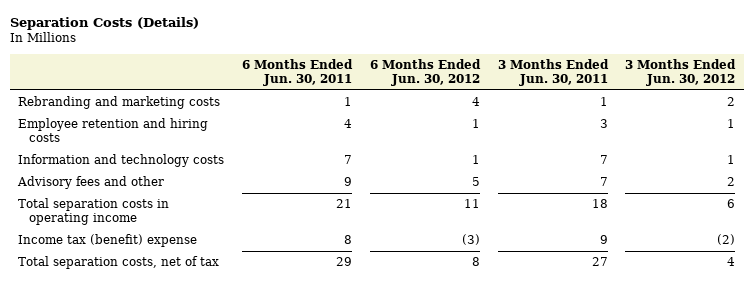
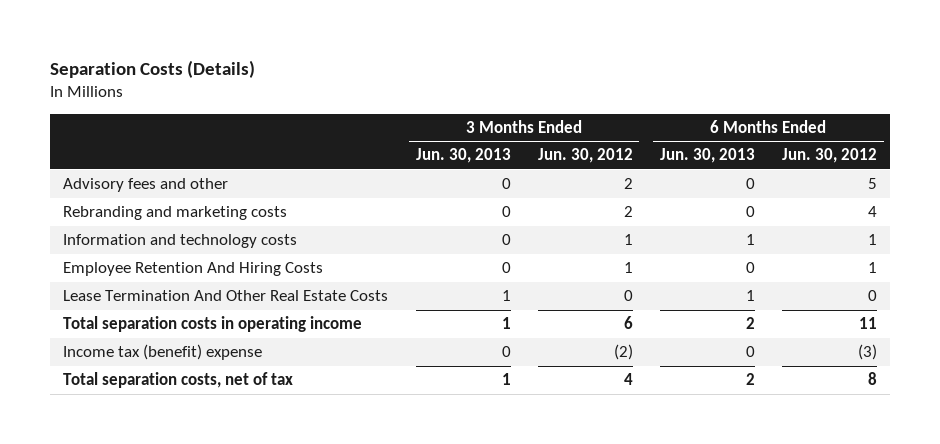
[242,58,354,86] 6 Months Ended Jun. 30, 2011 -> none
[497,58,609,86] 3 Months Ended Jun. 30, 2011 -> none
none -> [415,148,511,164] Jun. 30, 2013
none -> [659,148,755,164] Jun. 30, 2013
[17,176,165,190] Advisory fees and other -> [63,178,229,193] Advisory fees and other
[18,118,209,143] Employee retention and hiring costs -> none
none -> [63,262,324,277] Employee Retention And Hiring Costs
none -> [63,290,389,302] Lease Termination And Other Real Estate Costs

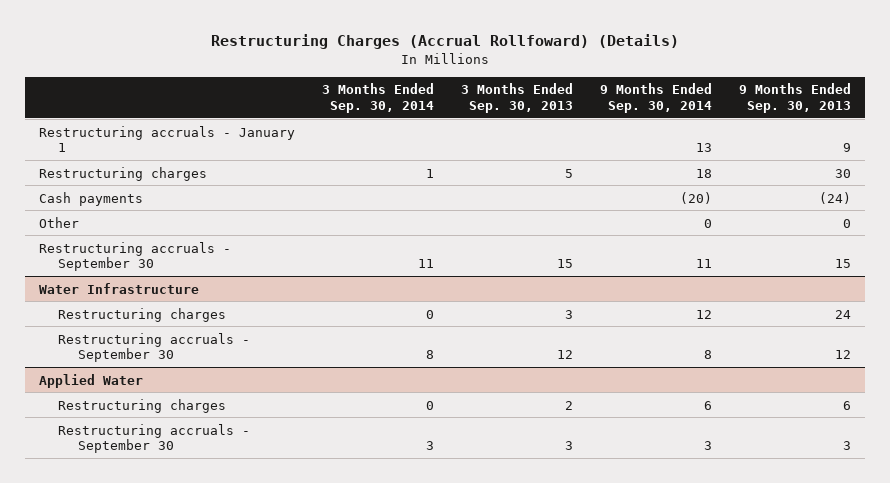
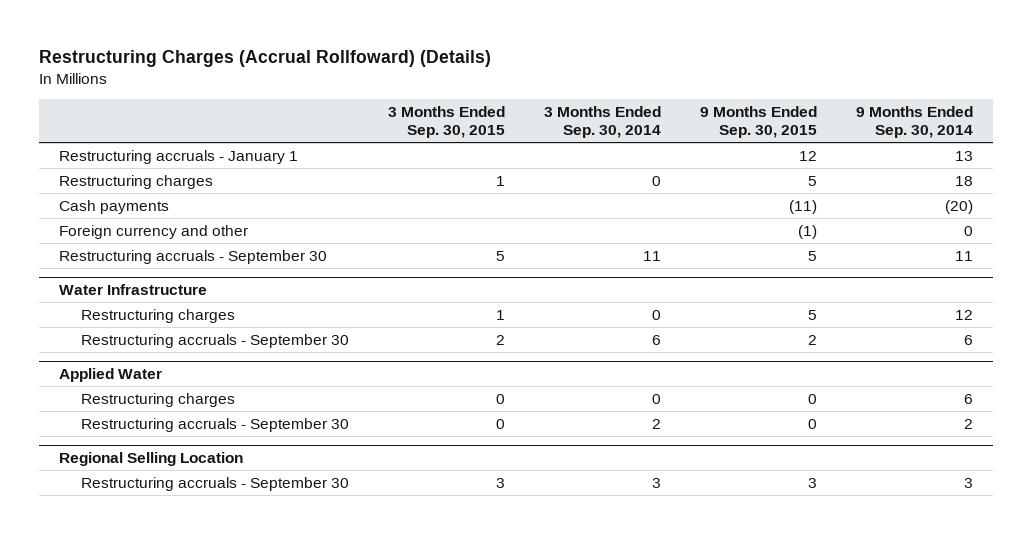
[461,83,574,113] 3 Months Ended Sep. 30, 2013 -> none
[739,83,852,113] 9 Months Ended Sep. 30, 2013 -> none
none -> [387,105,505,138] 3 Months Ended Sep. 30, 2015
none -> [700,105,818,138] 9 Months Ended Sep. 30, 2015
[426,168,435,178] 1 -> [651,175,661,186] 0
[38,216,79,228] Other -> [58,224,248,239] Foreign currency and other
[426,350,435,360] 8 -> [651,334,661,345] 6
[704,350,713,360] 8 -> [964,334,974,345] 6
none -> [80,417,349,432] Restructuring accruals - September 30
none -> [58,451,243,466] Regional Selling Location

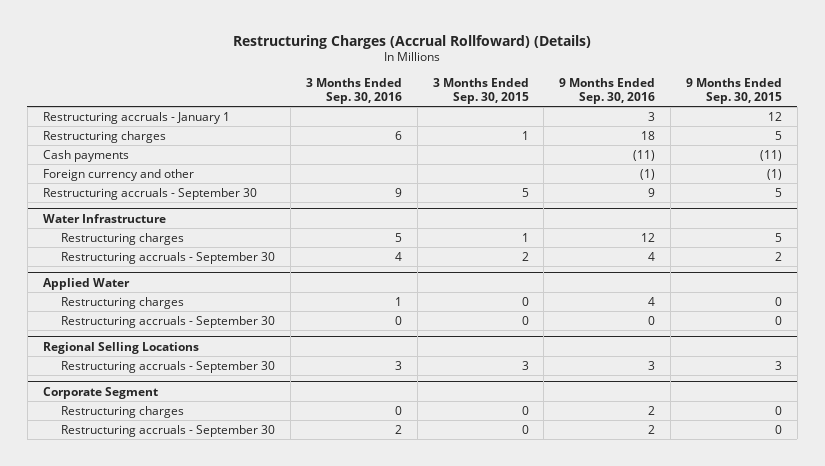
[543,105,661,138] 3 Months Ended Sep. 30, 2014 -> none
[856,105,974,138] 9 Months Ended Sep. 30, 2014 -> none
none -> [305,77,402,104] 3 Months Ended Sep. 30, 2016
none -> [559,77,656,104] 9 Months Ended Sep. 30, 2016
[58,451,243,466] Regional Selling Location -> [42,341,199,354] Regional Selling Locations
none -> [42,386,158,399] Corporate Segment
none -> [61,405,185,418] Restructuring charges
none -> [61,424,276,437] Restructuring accruals - September 30

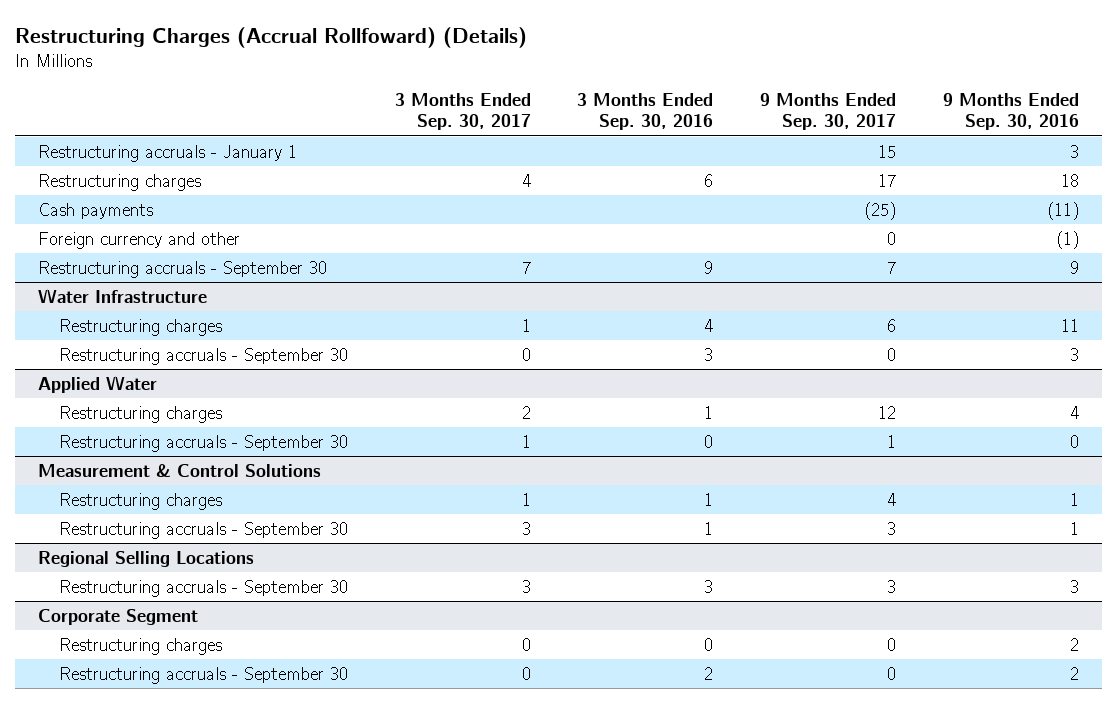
[432,77,529,104] 3 Months Ended Sep. 30, 2015 -> none
[686,77,783,104] 9 Months Ended Sep. 30, 2015 -> none
none -> [394,92,531,131] 3 Months Ended Sep. 30, 2017
none -> [760,92,897,131] 9 Months Ended Sep. 30, 2017
[394,232,402,242] 5 -> [704,318,714,332] 4
[641,232,656,242] 12 -> [1060,318,1079,332] 11
[394,251,402,261] 4 -> [704,347,714,361] 3
[648,251,656,261] 4 -> [1069,347,1079,361] 3
none -> [38,463,322,478] Measurement & Control Solutions
none -> [59,492,223,510] Restructuring charges
none -> [59,521,349,539] Restructuring accruals - September 30

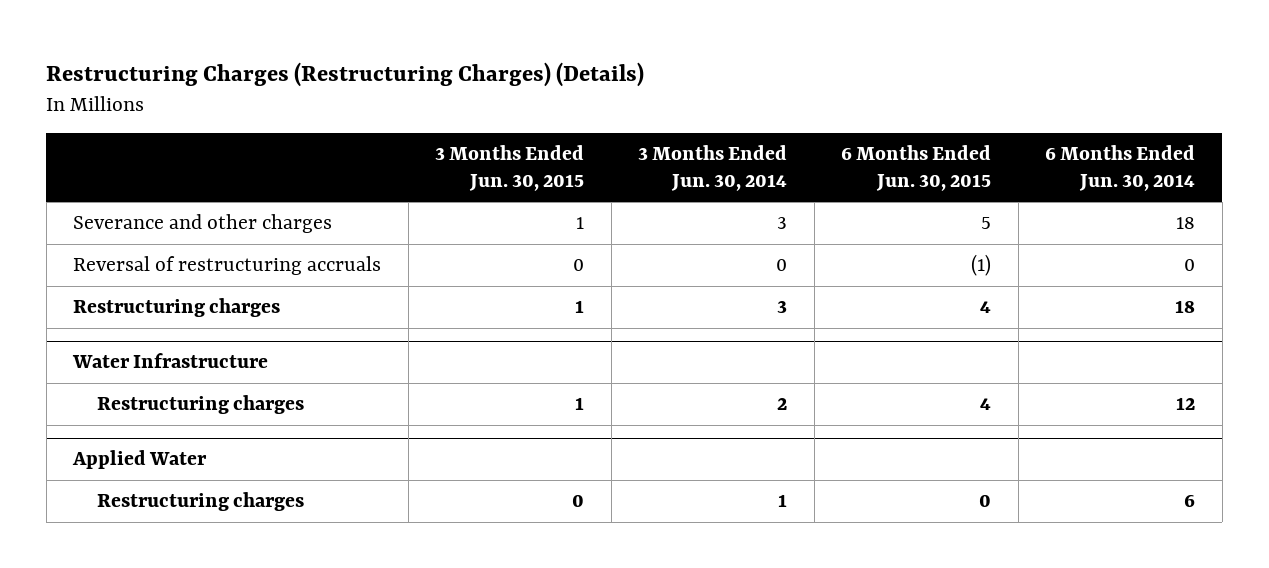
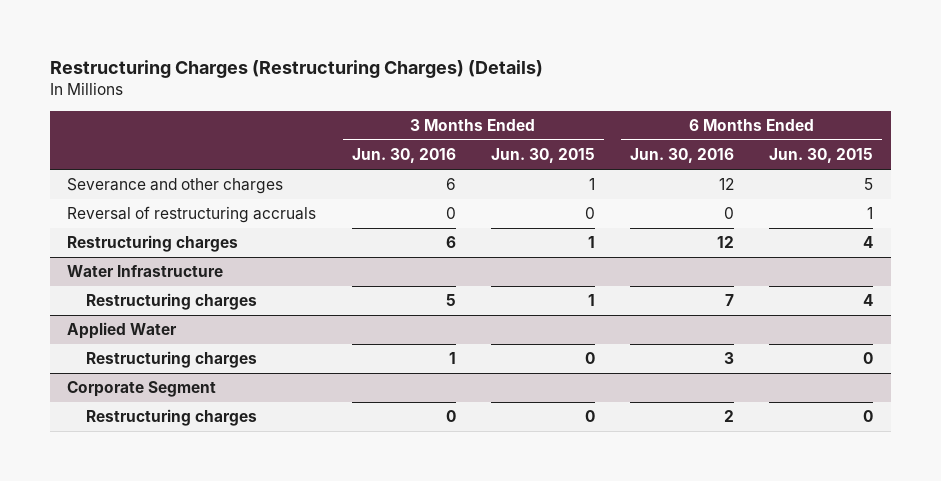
[638,145,788,191] 3 Months Ended Jun. 30, 2014 -> none
[1045,145,1196,191] 6 Months Ended Jun. 30, 2014 -> none
none -> [351,148,456,164] Jun. 30, 2016
none -> [630,148,735,164] Jun. 30, 2016
[971,254,992,277] (1) -> [867,207,874,220] 1
none -> [67,381,217,398] Corporate Segment
none -> [86,409,258,427] Restructuring charges

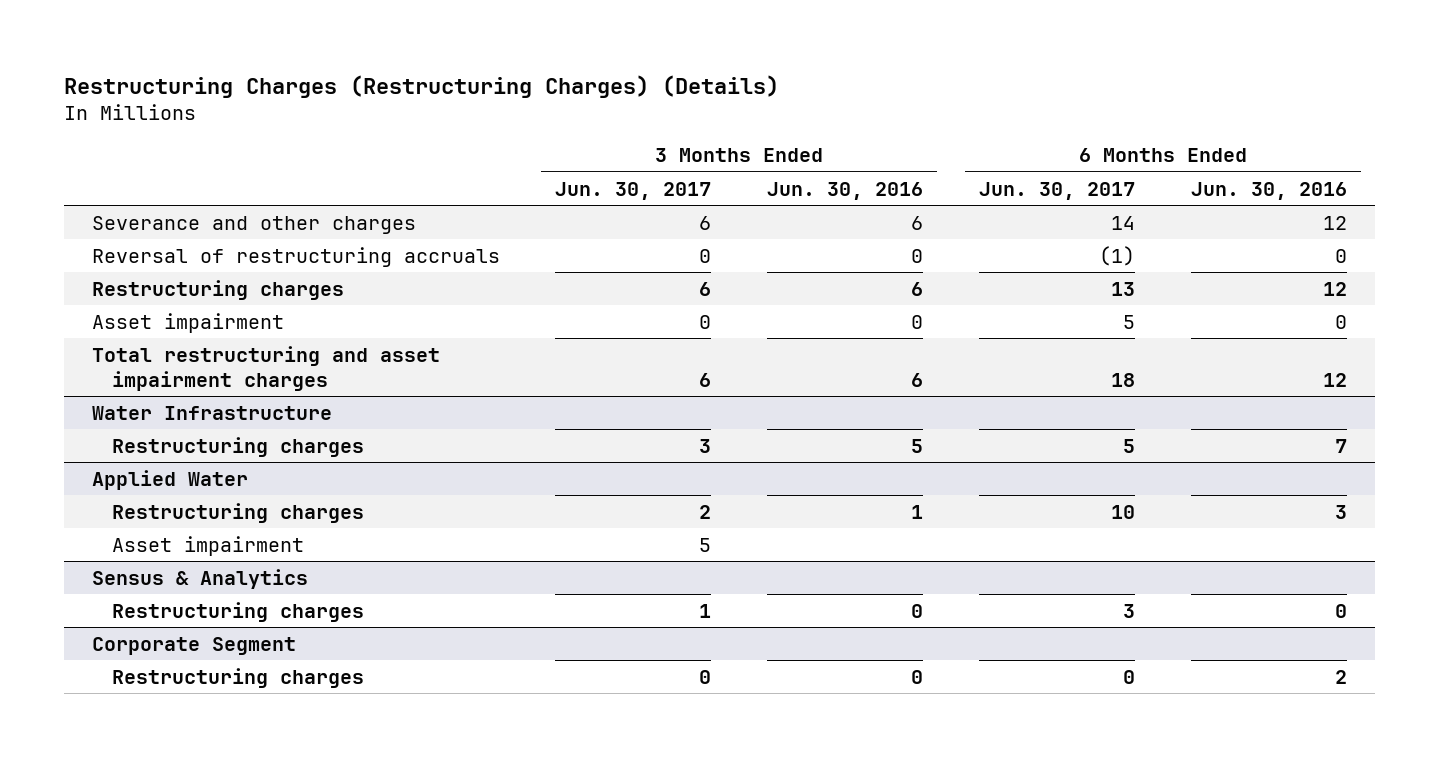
[490,148,595,164] Jun. 30, 2015 -> none
[769,148,874,164] Jun. 30, 2015 -> none
none -> [555,181,712,200] Jun. 30, 2017
none -> [979,181,1136,200] Jun. 30, 2017
none -> [91,312,284,333] Asset impairment
none -> [91,345,440,391] Total restructuring and asset impairment charges
none -> [111,535,304,556] Asset impairment
none -> [91,568,308,589] Sensus & Analytics
none -> [111,601,364,622] Restructuring charges

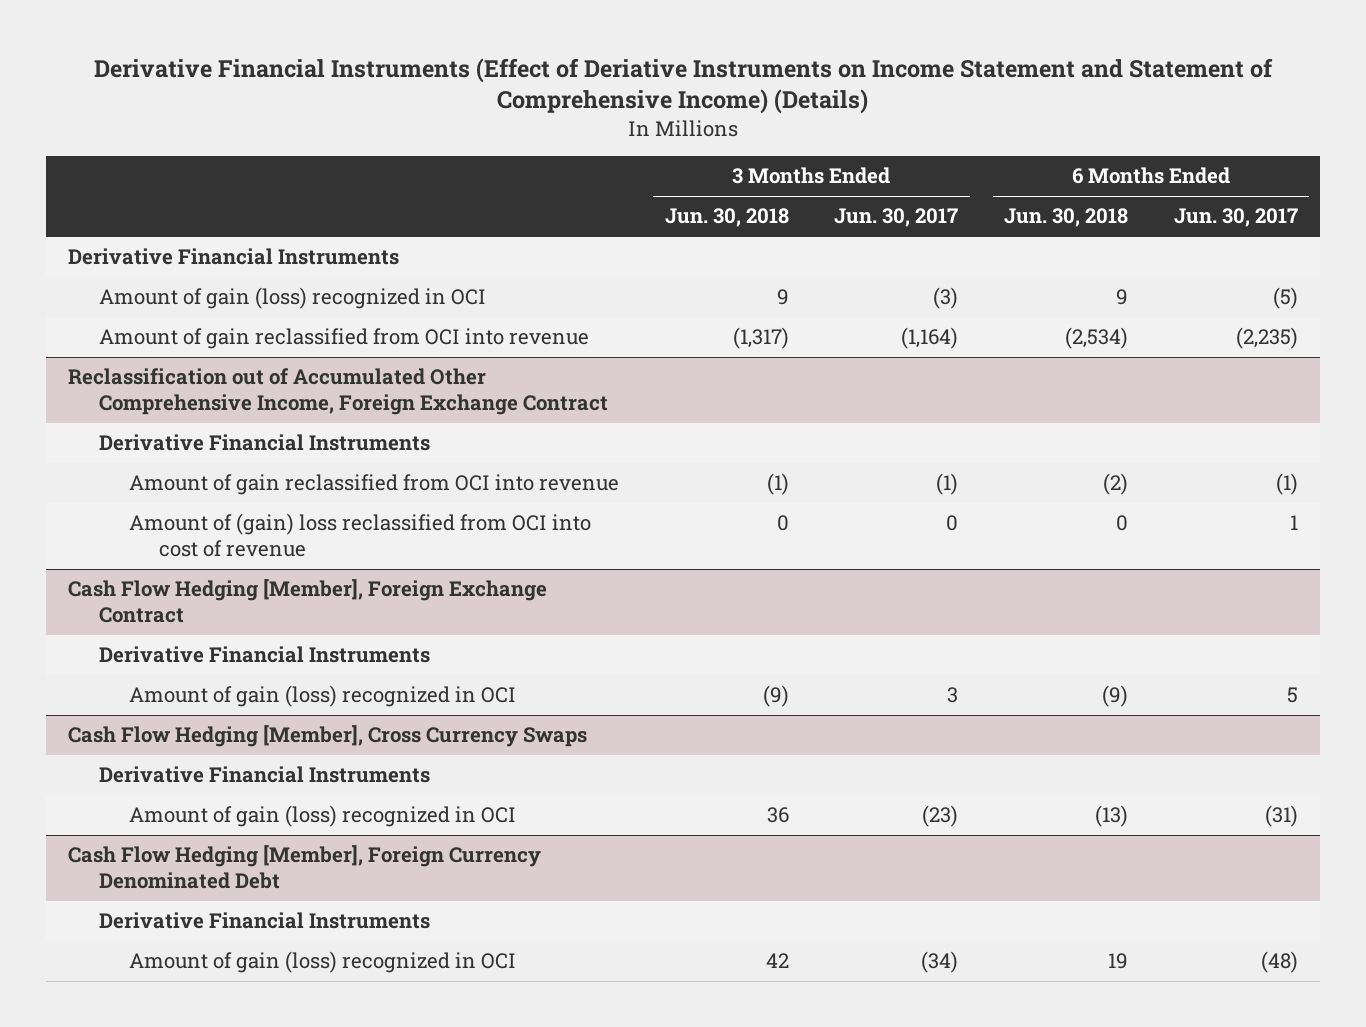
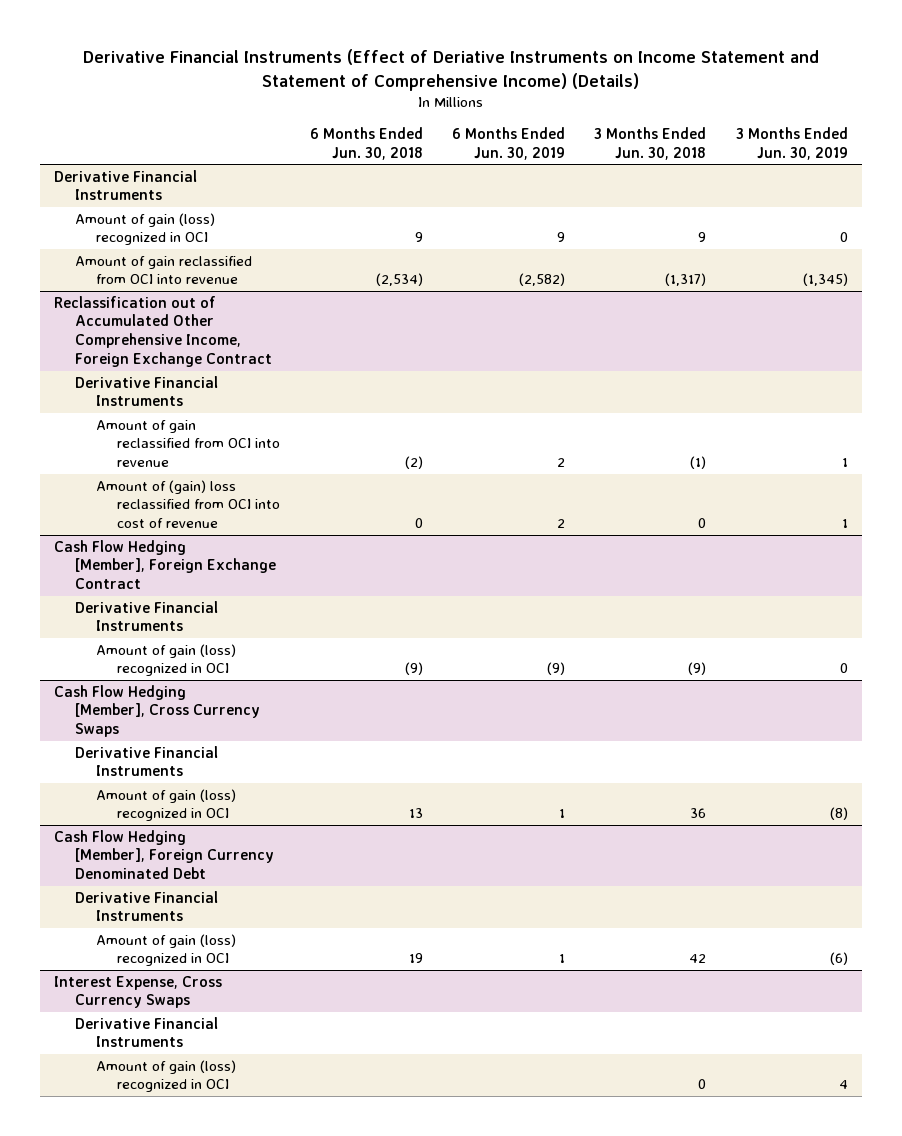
[834,208,959,228] Jun. 30, 2017 -> none
[1173,208,1298,228] Jun. 30, 2017 -> none
none -> [452,126,566,160] 6 Months Ended Jun. 30, 2019
none -> [735,126,848,160] 3 Months Ended Jun. 30, 2019
[1094,805,1128,828] (13) -> [408,808,423,819] 13
none -> [54,975,223,1009] Interest Expense, Cross Currency Swaps
none -> [75,1016,219,1048] Derivative Financial Instruments
none -> [96,1059,237,1093] Amount of gain (loss) recognized in OCI

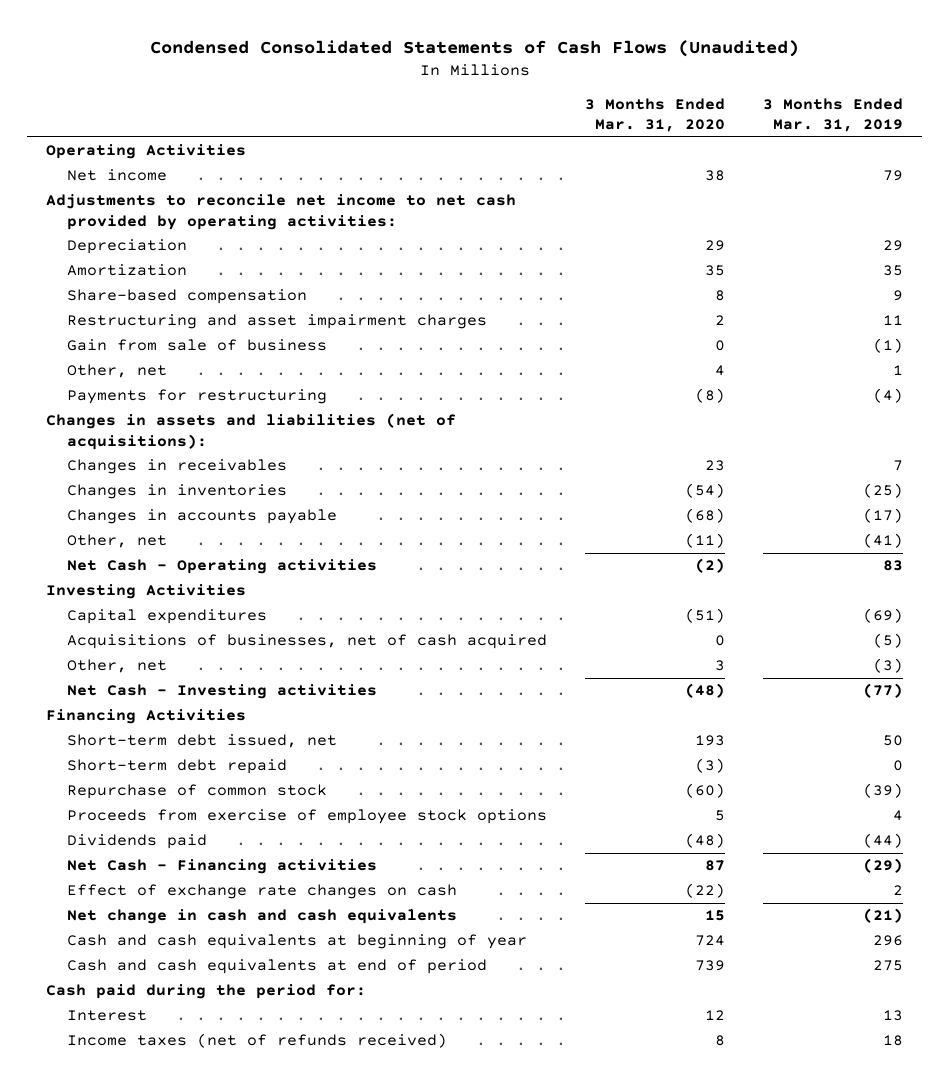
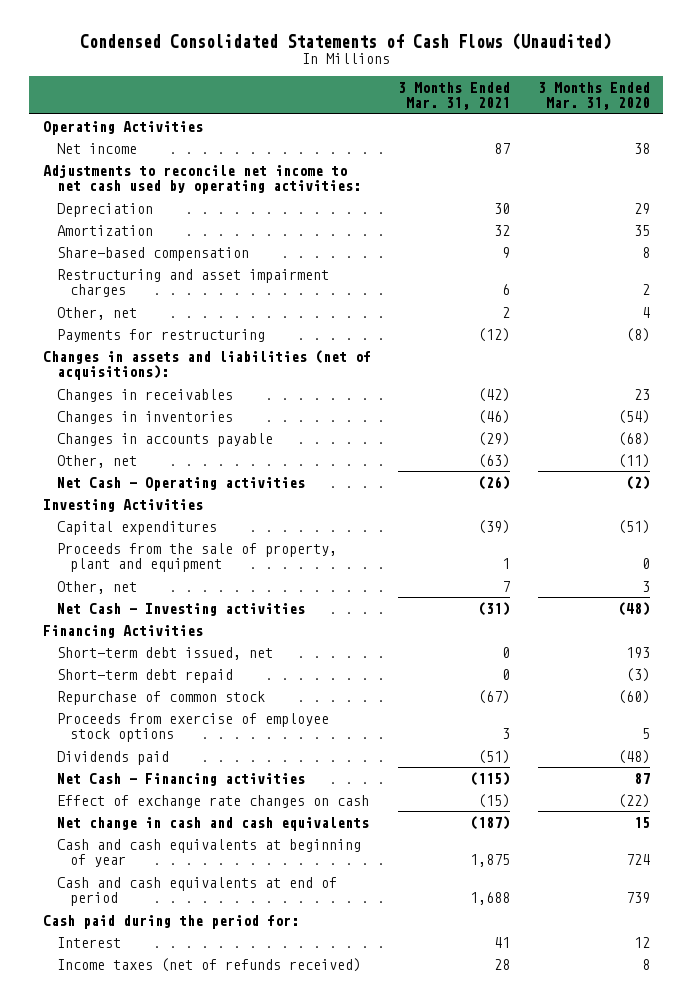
[763,97,904,133] 3 Months Ended Mar. 31, 2019 -> none
none -> [398,81,511,111] 3 Months Ended Mar. 31, 2021
[46,194,517,230] Adjustments to reconcile net income to net cash provided by operating activities: -> [42,164,361,195] Adjustments to reconcile net income to net cash used by operating activities:
[66,339,327,352] Gain from sale of business -> none
[66,634,547,650] Acquisitions of businesses, net of cash acquired -> none
none -> [56,542,337,573] Proceeds from the sale of property, plant and equipment

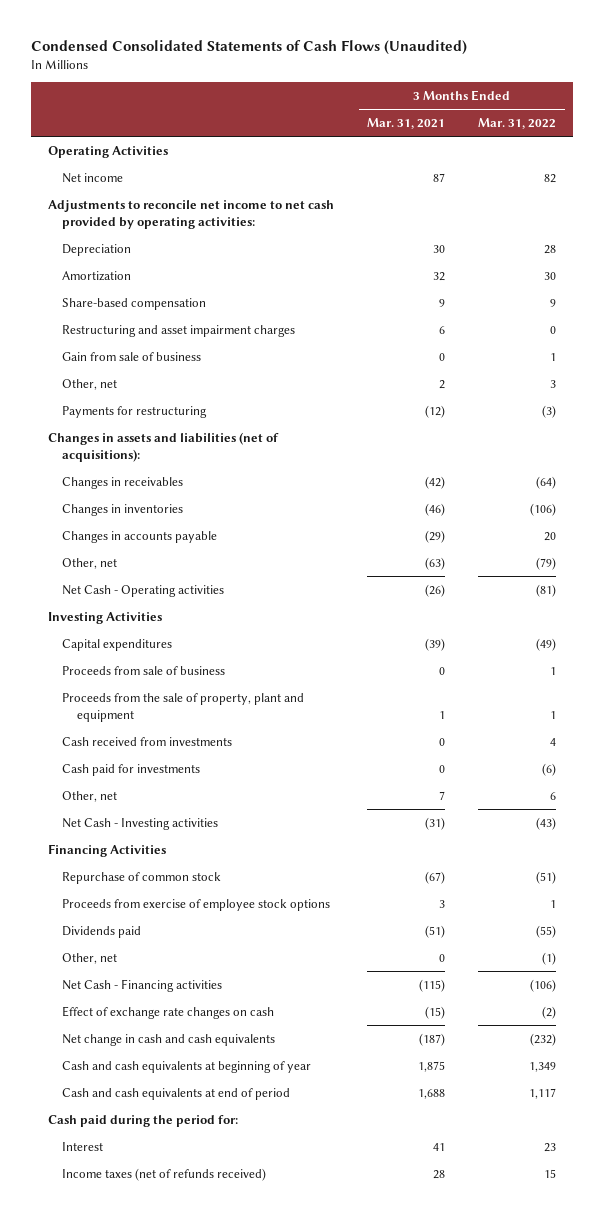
[537,81,650,111] 3 Months Ended Mar. 31, 2020 -> none
none -> [478,117,557,129] Mar. 31, 2022
[42,164,361,195] Adjustments to reconcile net income to net cash used by operating activities: -> [47,199,334,229] Adjustments to reconcile net income to net cash provided by operating activities:
none -> [62,351,202,361] Gain from sale of business
none -> [62,665,226,675] Proceeds from sale of business
none -> [62,736,233,746] Cash received from investments
none -> [62,763,201,776] Cash paid for investments
[56,646,273,660] Short-term debt issued, net -> none
[56,668,233,683] Short-term debt repaid -> none
none -> [62,952,118,964] Other, net

